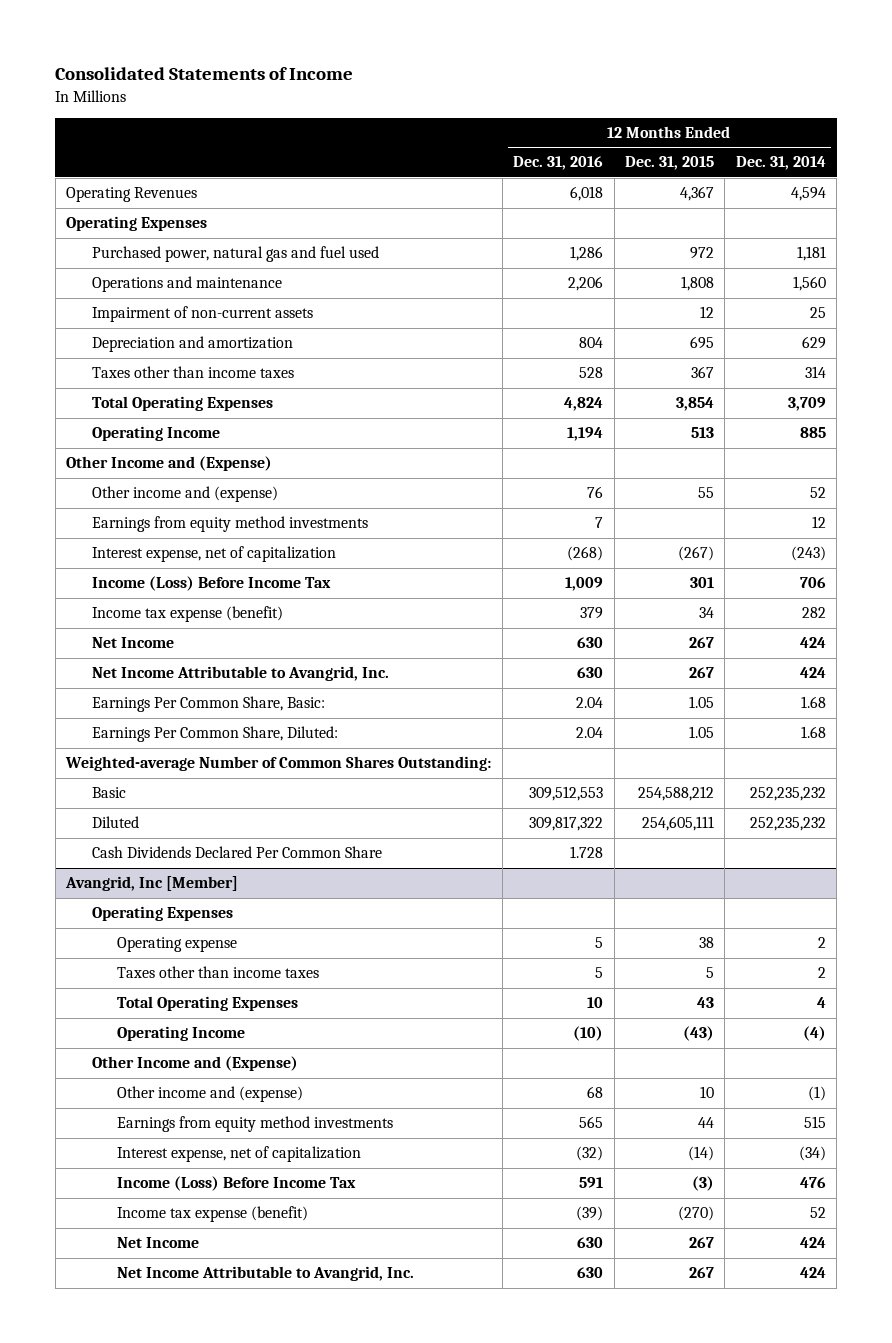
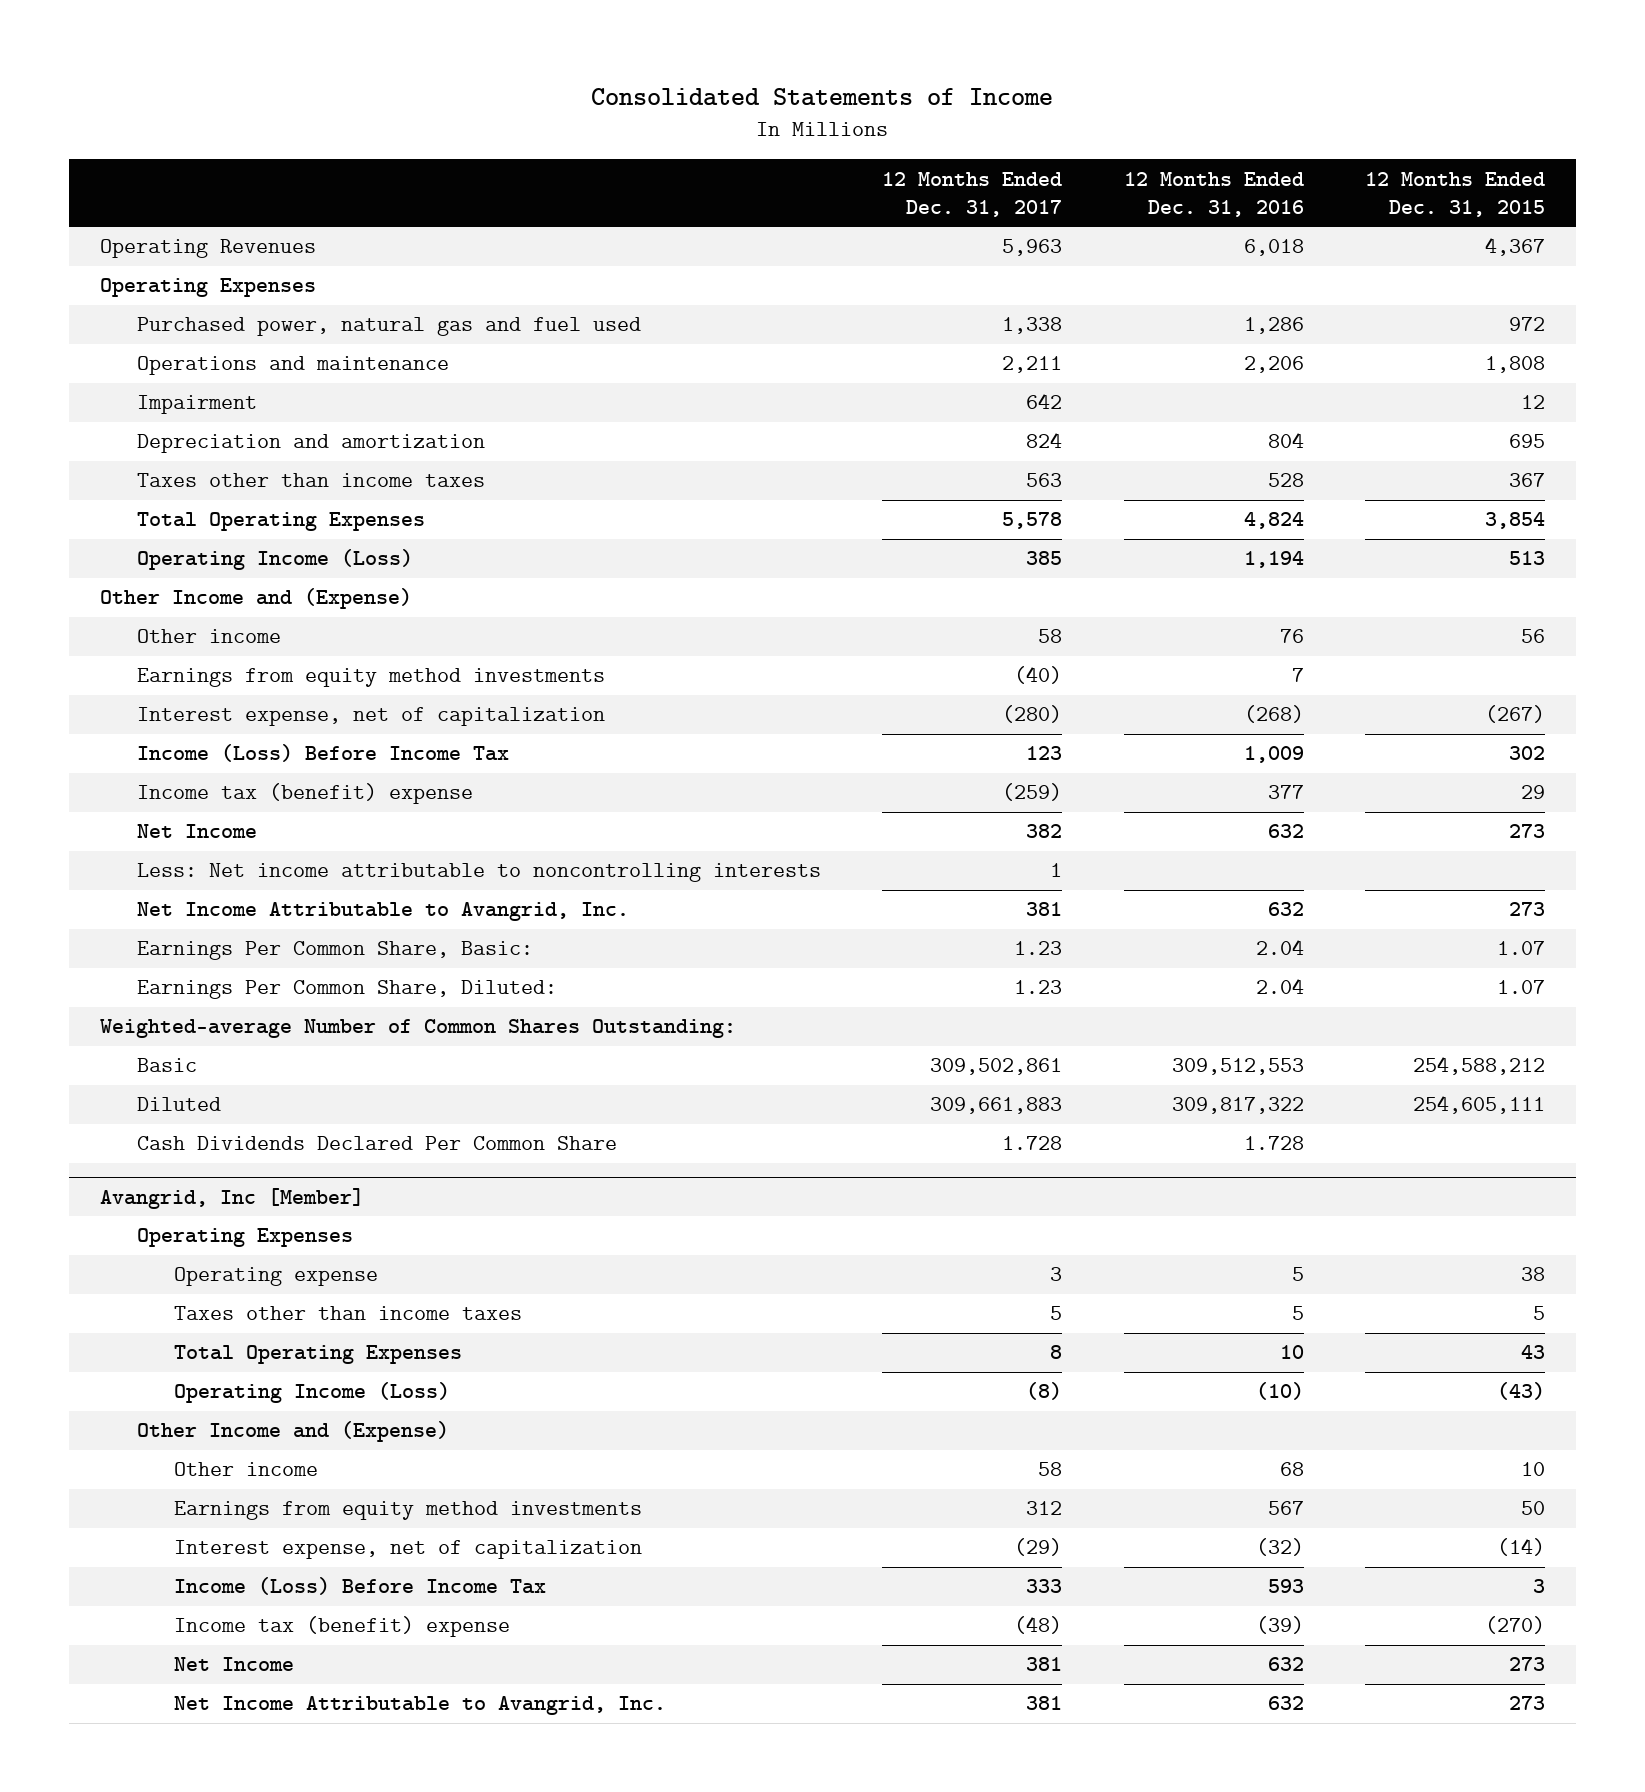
[735,156,826,171] Dec. 31, 2014 -> none
none -> [882,171,1063,217] 12 Months Ended Dec. 31, 2017
[91,306,313,323] Impairment of non-current assets -> [136,395,257,415] Impairment
[91,426,220,442] Operating Income -> [136,549,413,571] Operating Income (Loss)
[91,486,278,503] Other income and (expense) -> [136,629,281,644] Other income
[697,487,714,499] 55 -> [1520,629,1545,644] 56
[689,577,714,589] 301 -> [1508,746,1545,761] 302
[91,606,283,623] Income tax expense (benefit) -> [136,783,473,805] Income tax (benefit) expense
[580,607,604,620] 379 -> [1267,785,1304,800] 377
[698,607,714,619] 34 -> [1520,785,1545,800] 29
[577,637,604,649] 630 -> [1267,824,1304,839] 632
[688,637,714,649] 267 -> [1508,824,1545,839] 273
none -> [136,863,821,883] Less: Net income attributable to noncontrolling interests
[577,667,604,679] 630 -> [1267,902,1304,917] 632
[688,667,714,679] 267 -> [1508,902,1545,917] 273
[688,696,714,709] 1.05 -> [1496,941,1545,956] 1.07
[688,726,714,739] 1.05 -> [1496,980,1545,995] 1.07
[117,1026,246,1042] Operating Income -> [173,1382,450,1404] Operating Income (Loss)
[117,1086,304,1103] Other income and (expense) -> [173,1462,318,1477] Other income
[579,1116,604,1129] 565 -> [1267,1501,1304,1516] 567
[697,1117,714,1129] 44 -> [1520,1501,1545,1516] 50
[579,1177,604,1189] 591 -> [1267,1579,1304,1594] 593
[691,1176,714,1192] (3) -> [1532,1579,1545,1594] 3
[117,1206,309,1223] Income tax expense (benefit) -> [173,1616,510,1638] Income tax (benefit) expense
[577,1237,604,1249] 630 -> [1267,1657,1304,1672] 632
[688,1237,714,1249] 267 -> [1508,1657,1545,1672] 273
[577,1267,604,1279] 630 -> [1267,1696,1304,1711] 632
[688,1267,714,1279] 267 -> [1508,1696,1545,1711] 273

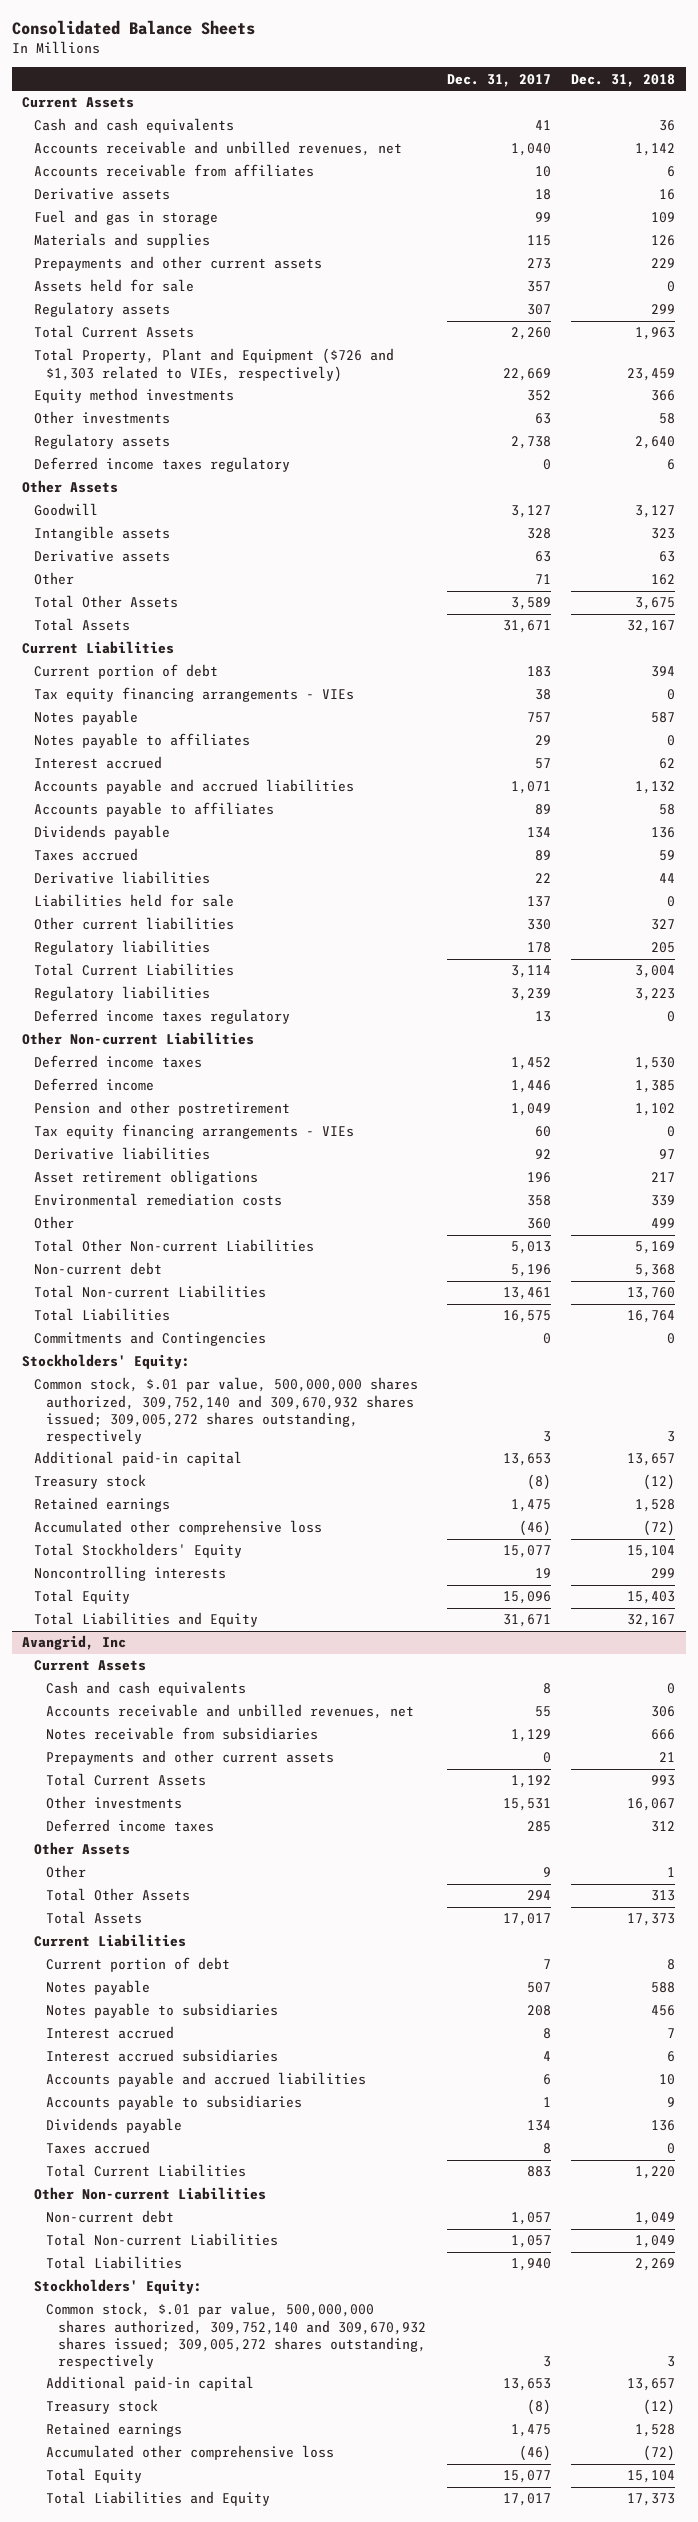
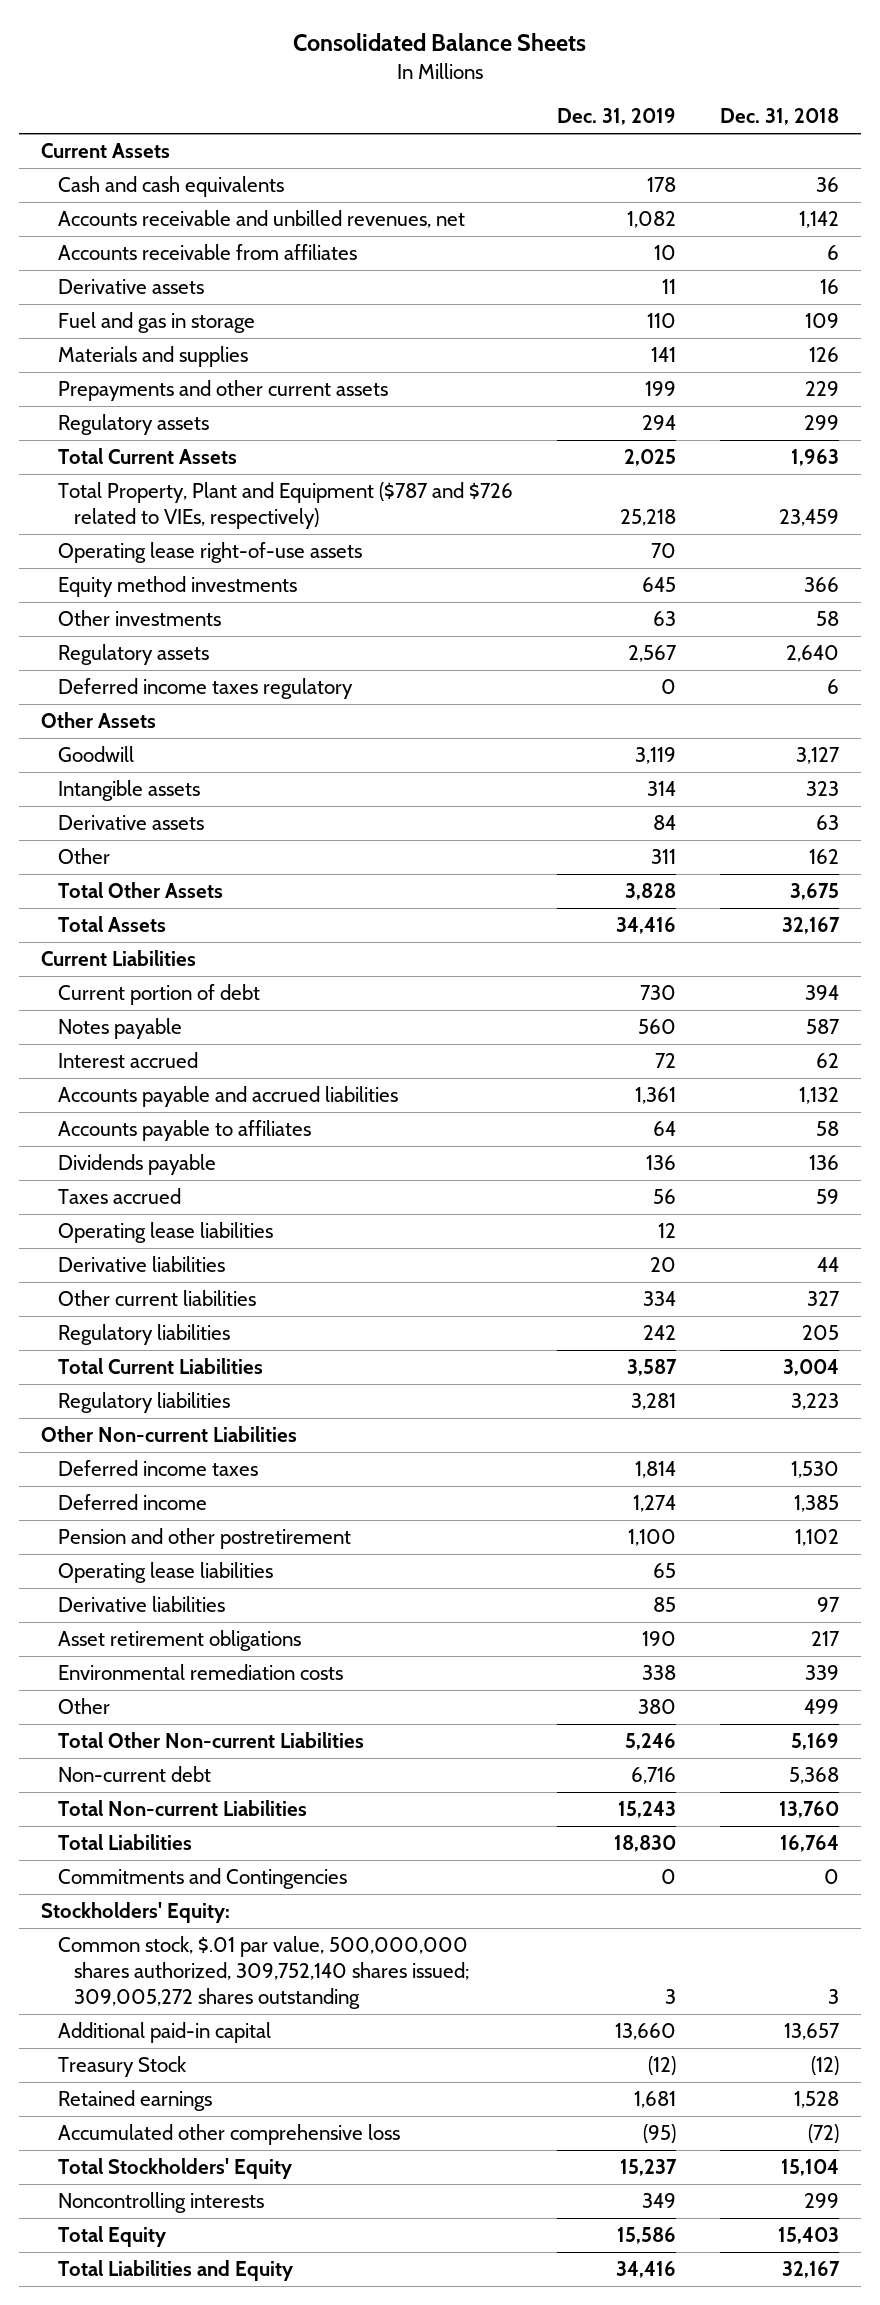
[446,73,551,87] Dec. 31, 2017 -> none
none -> [556,108,676,126] Dec. 31, 2019
[34,279,195,293] Assets held for sale -> none
[34,348,395,382] Total Property, Plant and Equipment ($726 and $1,303 related to VIEs, respectively) -> [57,482,513,530] Total Property, Plant and Equipment ($787 and $726 related to VIEs, respectively)
none -> [57,542,362,564] Operating lease right-of-use assets
[34,687,355,703] Tax equity financing arrangements - VIEs -> none
[34,733,251,749] Notes payable to affiliates -> none
none -> [57,1222,273,1244] Operating lease liabilities
[34,894,235,908] Liabilities held for sale -> none
[34,1009,291,1025] Deferred income taxes regulatory -> none
[34,1124,355,1140] Tax equity financing arrangements - VIEs -> none
none -> [57,1562,273,1584] Operating lease liabilities
[34,1377,419,1444] Common stock, $.01 par value, 500,000,000 shares authorized, 309,752,140 and 309,670,932 shares issued; 309,005,272 shares outstanding, respectively -> [57,1936,470,2010] Common stock, $.01 par value, 500,000,000 shares authorized, 309,752,140 shares issued; 309,005,272 shares outstanding
[34,1474,147,1490] Treasury stock -> [57,2056,187,2078] Treasury Stock
[22,1635,127,1651] Avangrid, Inc -> none
[34,1660,147,1672] Current Assets -> none
[46,1681,247,1697] Cash and cash equivalents -> none
[46,1704,415,1720] Accounts receivable and unbilled revenues, net -> none
[46,1727,319,1741] Notes receivable from subsidiaries -> none
[46,1750,335,1766] Prepayments and other current assets -> none
[46,1773,207,1787] Total Current Assets -> none
[46,1796,183,1810] Other investments -> none
[46,1819,215,1833] Deferred income taxes -> none
[34,1842,131,1856] Other Assets -> none
[46,1865,87,1879] Other -> none
[46,1888,191,1902] Total Other Assets -> none
[46,1911,143,1925] Total Assets -> none
[34,1934,187,1948] Current Liabilities -> none
[46,1957,231,1973] Current portion of debt -> none
[46,1980,151,1996] Notes payable -> none
[46,2003,279,2019] Notes payable to subsidiaries -> none
[46,2026,175,2040] Interest accrued -> none
[46,2049,279,2063] Interest accrued subsidiaries -> none
[46,2072,367,2088] Accounts payable and accrued liabilities -> none
[46,2095,303,2111] Accounts payable to subsidiaries -> none
[46,2118,183,2134] Dividends payable -> none
[46,2141,151,2155] Taxes accrued -> none
[46,2164,247,2178] Total Current Liabilities -> none
[34,2187,267,2201] Other Non-current Liabilities -> none
[46,2210,175,2224] Non-current debt -> none
[46,2233,279,2247] Total Non-current Liabilities -> none
[46,2256,183,2270] Total Liabilities -> none
[34,2279,203,2295] Stockholders' Equity: -> none
[46,2302,427,2369] Common stock, $.01 par value, 500,000,000 shares authorized, 309,752,140 and 309,670,932 shares issued; 309,005,272 shares outstanding, respectively -> none
[46,2376,255,2392] Additional paid-in capital -> none
[46,2399,159,2415] Treasury stock -> none
[46,2422,183,2438] Retained earnings -> none
[46,2445,335,2461] Accumulated other comprehensive loss -> none
[46,2468,143,2484] Total Equity -> none
[46,2491,271,2507] Total Liabilities and Equity -> none

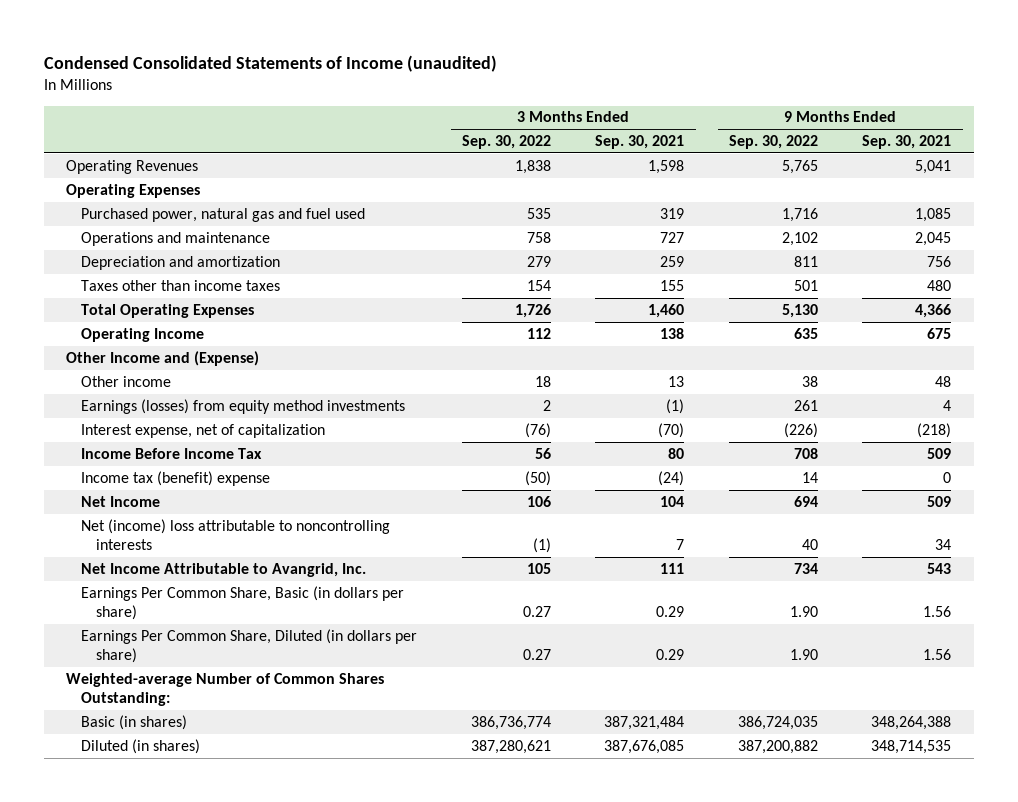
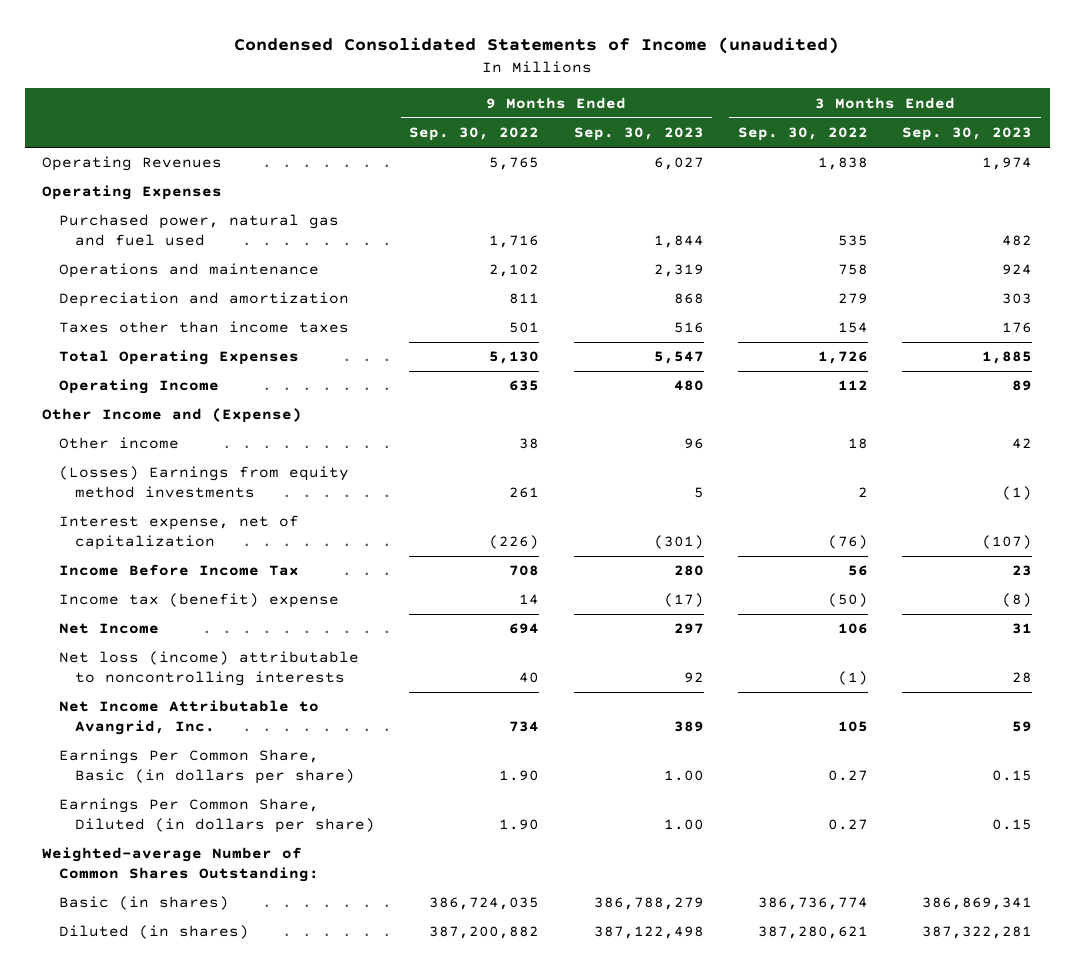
[595,135,685,150] Sep. 30, 2021 -> none
[862,135,952,150] Sep. 30, 2021 -> none
none -> [573,127,704,142] Sep. 30, 2023
none -> [902,127,1033,142] Sep. 30, 2023
[81,398,406,414] Earnings (losses) from equity method investments -> [58,466,349,498] (Losses) Earnings from equity method investments
[81,518,391,551] Net (income) loss attributable to noncontrolling interests -> [58,651,359,686] Net loss (income) attributable to noncontrolling interests

